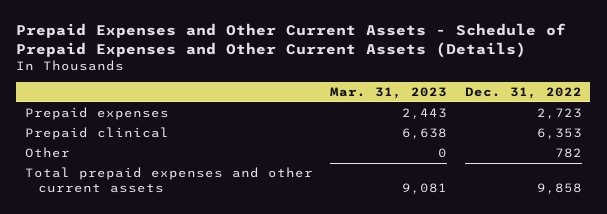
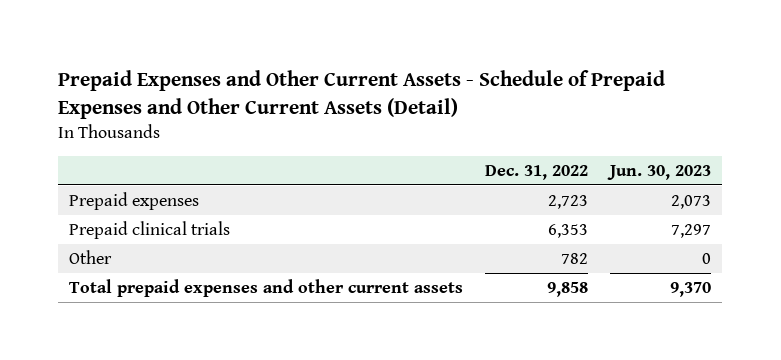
[16,23,567,58] Prepaid Expenses and Other Current Assets - Schedule of Prepaid Expenses and Other Current Assets (Details) -> [58,70,666,119] Prepaid Expenses and Other Current Assets - Schedule of Prepaid Expenses and Other Current Assets (Detail)
[330,87,448,100] Mar. 31, 2023 -> none
none -> [607,164,712,180] Jun. 30, 2023
[25,127,170,141] Prepaid clinical -> [69,220,231,239] Prepaid clinical trials

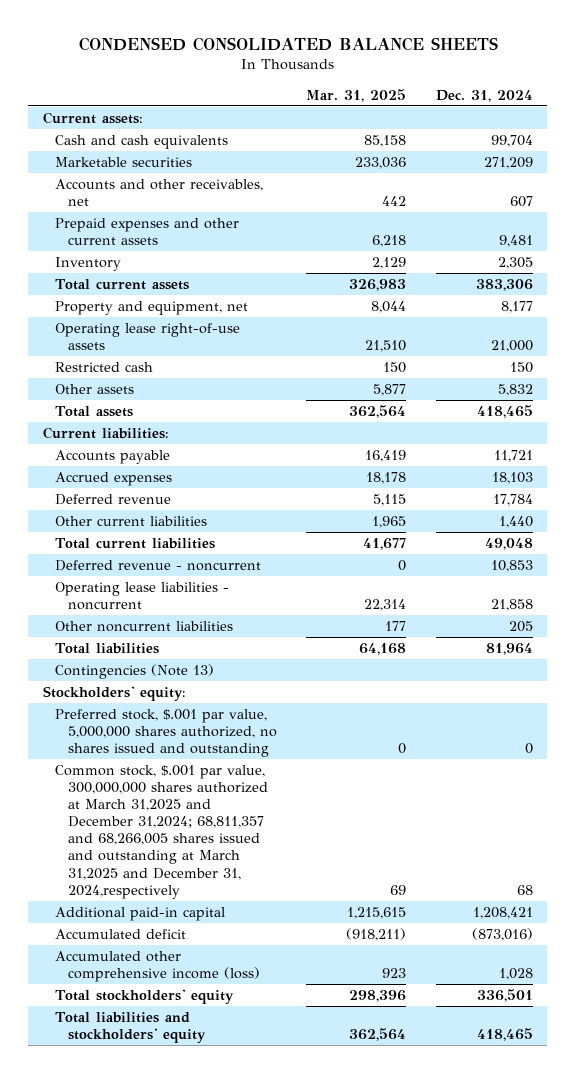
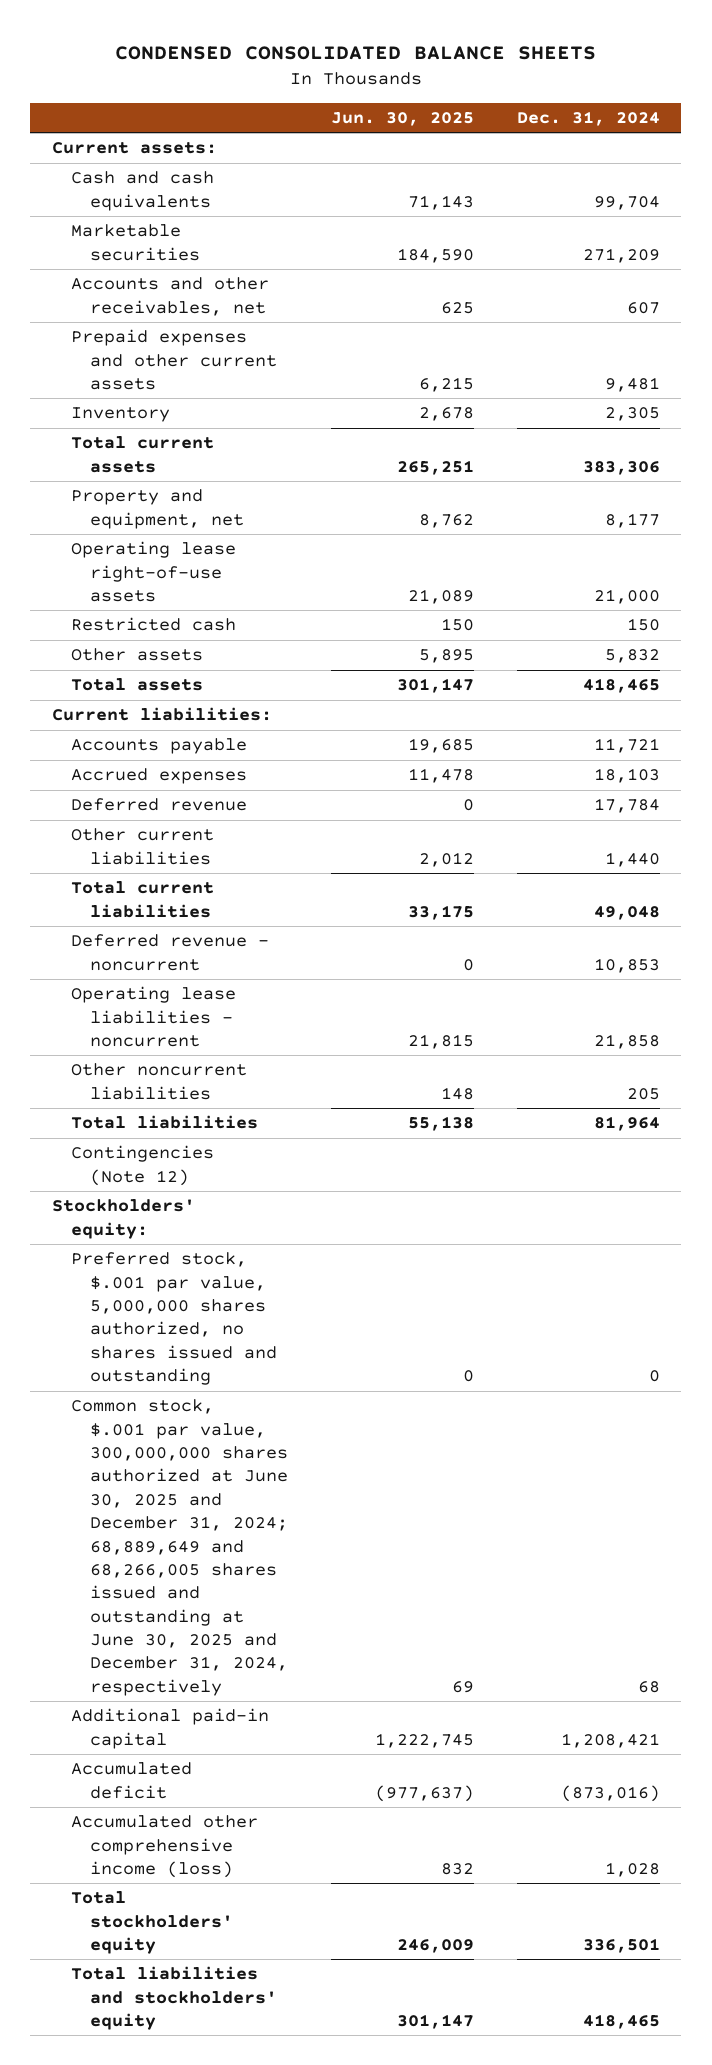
[306,88,407,102] Mar. 31, 2025 -> none
none -> [330,111,474,126] Jun. 30, 2025
[55,663,215,679] Contingencies (Note 13) -> [70,1145,214,1186] Contingencies (Note 12)
[55,764,268,899] Common stock, $.001 par value, 300,000,000 shares authorized at March 31,2025 and December 31,2024; 68,811,357 and 68,266,005 shares issued and outstanding at March 31,2025 and December 31, 2024,respectively -> [70,1399,288,1696] Common stock, $.001 par value, 300,000,000 shares authorized at June 30, 2025 and December 31, 2024; 68,889,649 and 68,266,005 shares issued and outstanding at June 30, 2025 and December 31, 2024, respectively

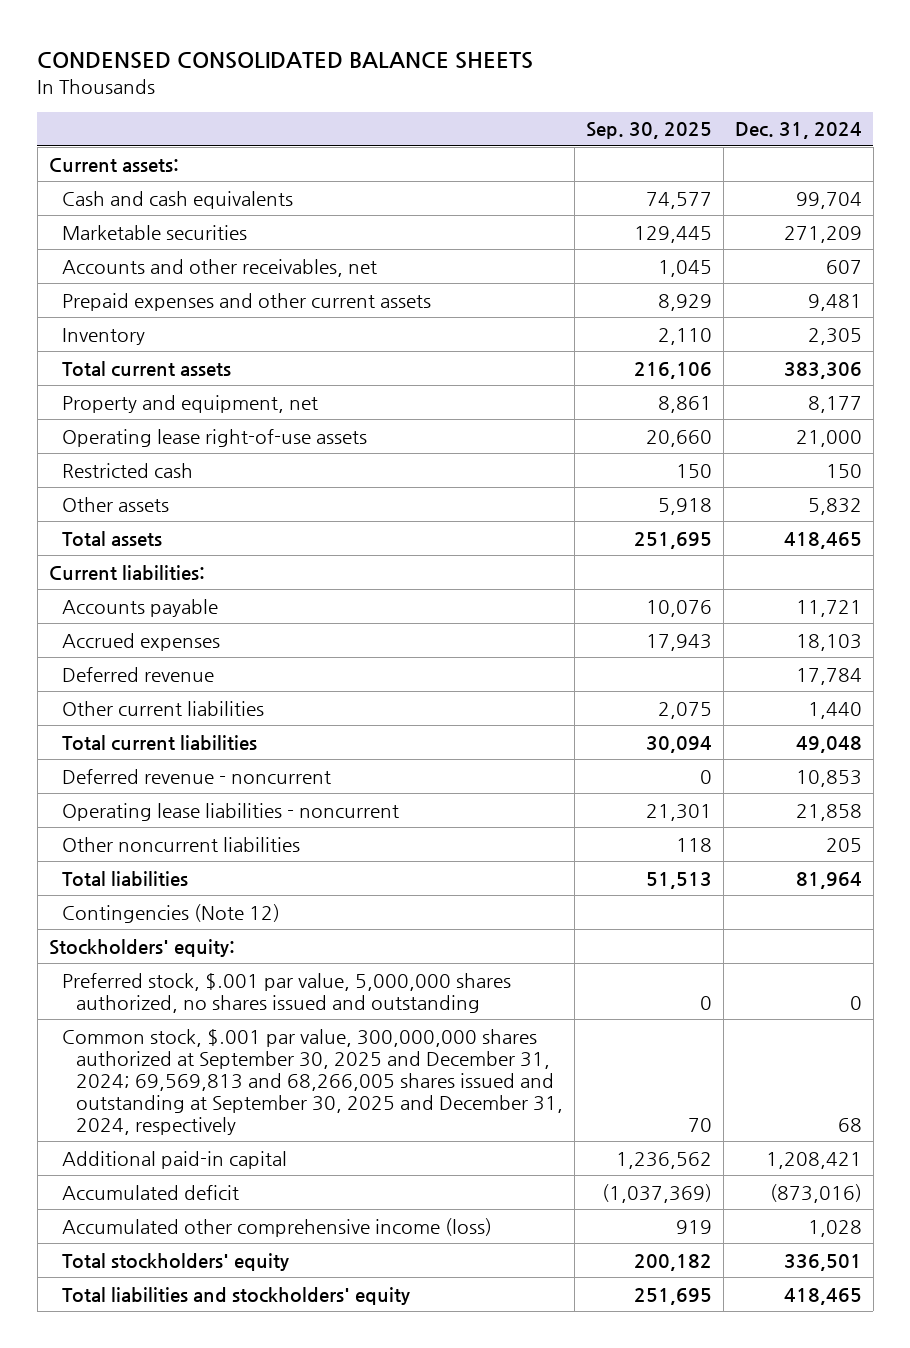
[330,111,474,126] Jun. 30, 2025 -> none
none -> [585,122,712,140] Sep. 30, 2025
[70,1399,288,1696] Common stock, $.001 par value, 300,000,000 shares authorized at June 30, 2025 and December 31, 2024; 68,889,649 and 68,266,005 shares issued and outstanding at June 30, 2025 and December 31, 2024, respectively -> [62,1028,563,1136] Common stock, $.001 par value, 300,000,000 shares authorized at September 30, 2025 and December 31, 2024; 69,569,813 and 68,266,005 shares issued and outstanding at September 30, 2025 and December 31, 2024, respectively

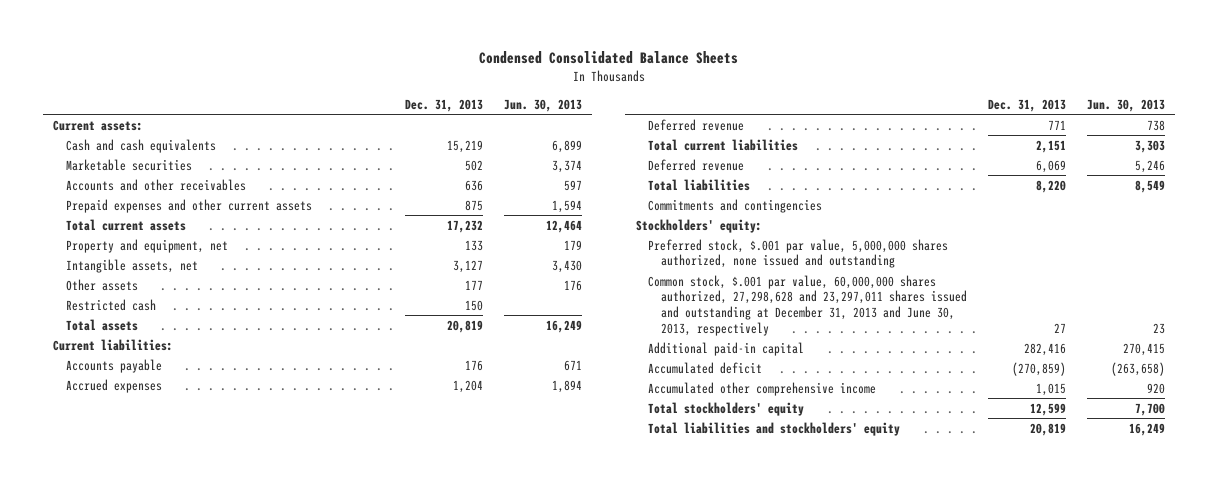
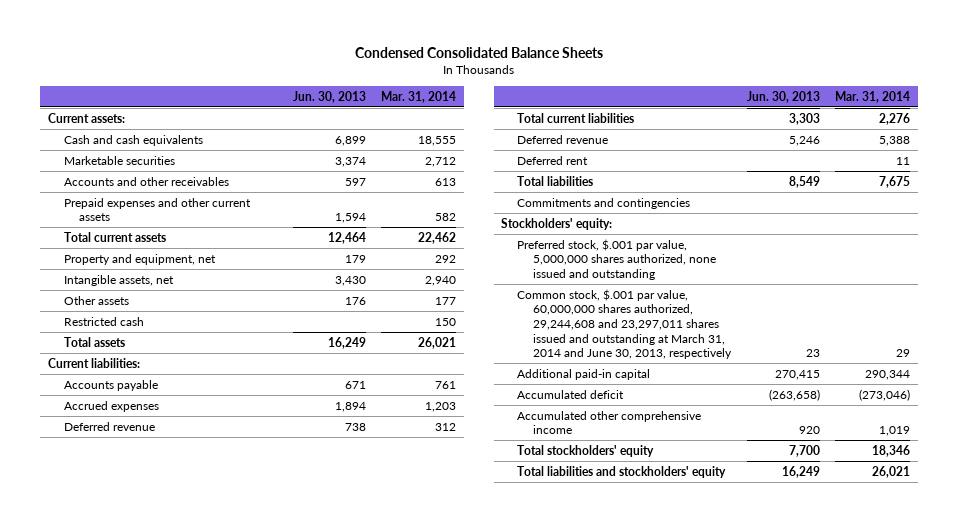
[404,98,483,112] Dec. 31, 2013 -> none
none -> [381,90,457,103] Mar. 31, 2014
none -> [517,155,589,165] Deferred rent
[648,274,967,336] Common stock, $.001 par value, 60,000,000 shares authorized, 27,298,628 and 23,297,011 shares issued and outstanding at December 31, 2013 and June 30, 2013, respectively -> [517,288,733,360] Common stock, $.001 par value, 60,000,000 shares authorized, 29,244,608 and 23,297,011 shares issued and outstanding at March 31, 2014 and June 30, 2013, respectively

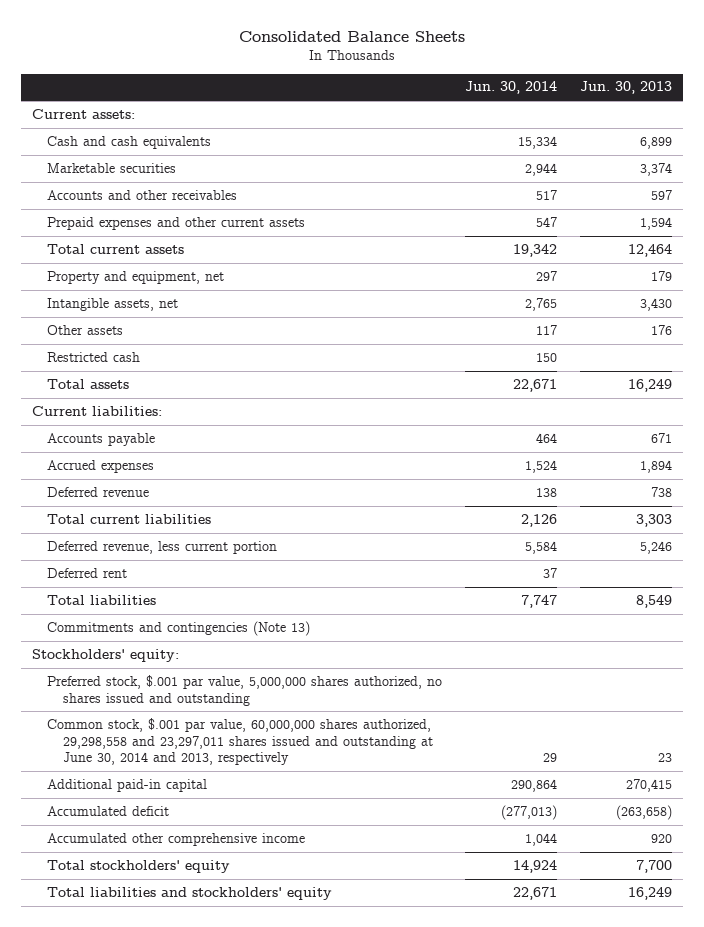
[354,47,603,59] Condensed Consolidated Balance Sheets -> [238,30,465,42] Consolidated Balance Sheets
[381,90,457,103] Mar. 31, 2014 -> none
none -> [465,81,558,95] Jun. 30, 2014
[517,134,609,144] Deferred revenue -> [47,540,278,554] Deferred revenue, less current portion
[517,197,691,209] Commitments and contingencies -> [47,620,311,636] Commitments and contingencies (Note 13)
[517,238,717,280] Preferred stock, $.001 par value, 5,000,000 shares authorized, none issued and outstanding -> [47,674,443,706] Preferred stock, $.001 par value, 5,000,000 shares authorized, no shares issued and outstanding
[517,288,733,360] Common stock, $.001 par value, 60,000,000 shares authorized, 29,244,608 and 23,297,011 shares issued and outstanding at March 31, 2014 and June 30, 2013, respectively -> [47,717,433,766] Common stock, $.001 par value, 60,000,000 shares authorized, 29,298,558 and 23,297,011 shares issued and outstanding at June 30, 2014 and 2013, respectively

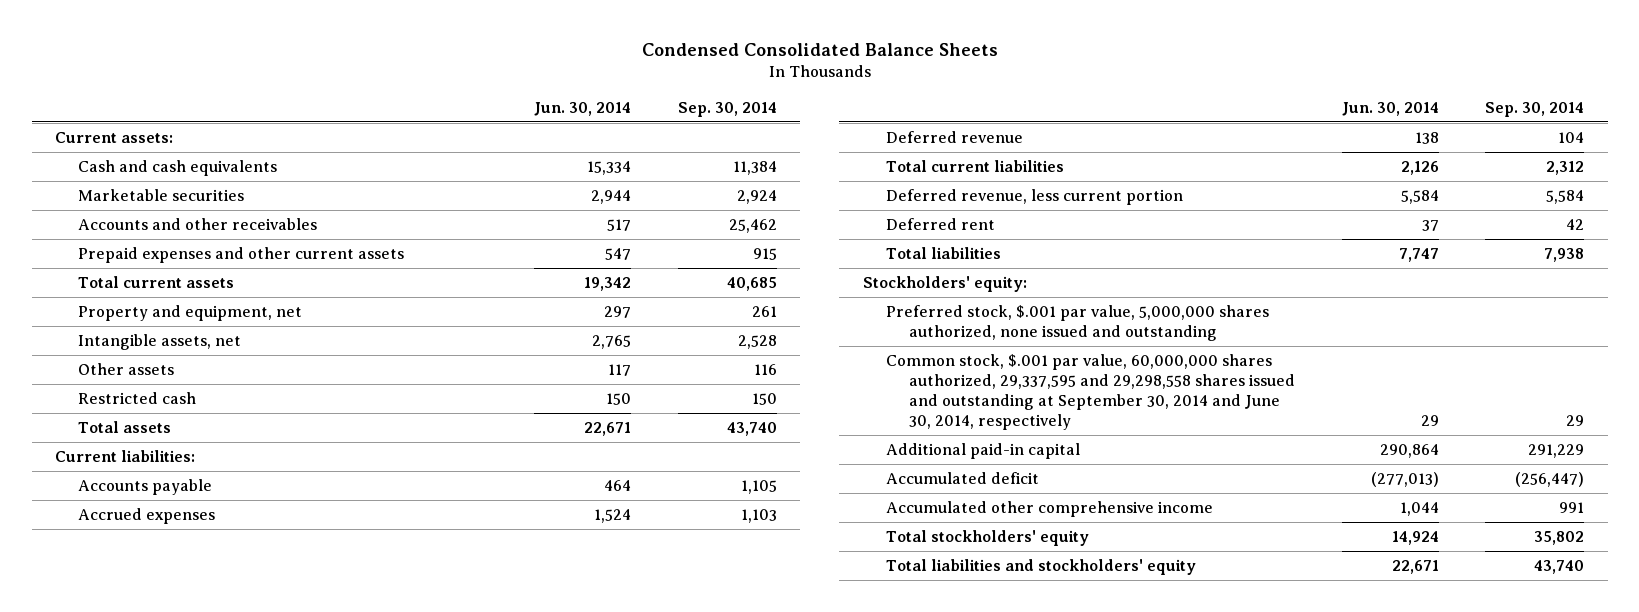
[238,30,465,42] Consolidated Balance Sheets -> [641,43,998,57] Condensed Consolidated Balance Sheets
[579,81,672,95] Jun. 30, 2013 -> none
none -> [677,101,777,117] Sep. 30, 2014
[47,620,311,636] Commitments and contingencies (Note 13) -> none
[47,674,443,706] Preferred stock, $.001 par value, 5,000,000 shares authorized, no shares issued and outstanding -> [885,304,1269,341] Preferred stock, $.001 par value, 5,000,000 shares authorized, none issued and outstanding
[47,717,433,766] Common stock, $.001 par value, 60,000,000 shares authorized, 29,298,558 and 23,297,011 shares issued and outstanding at June 30, 2014 and 2013, respectively -> [885,353,1296,430] Common stock, $.001 par value, 60,000,000 shares authorized, 29,337,595 and 29,298,558 shares issued and outstanding at September 30, 2014 and June 30, 2014, respectively

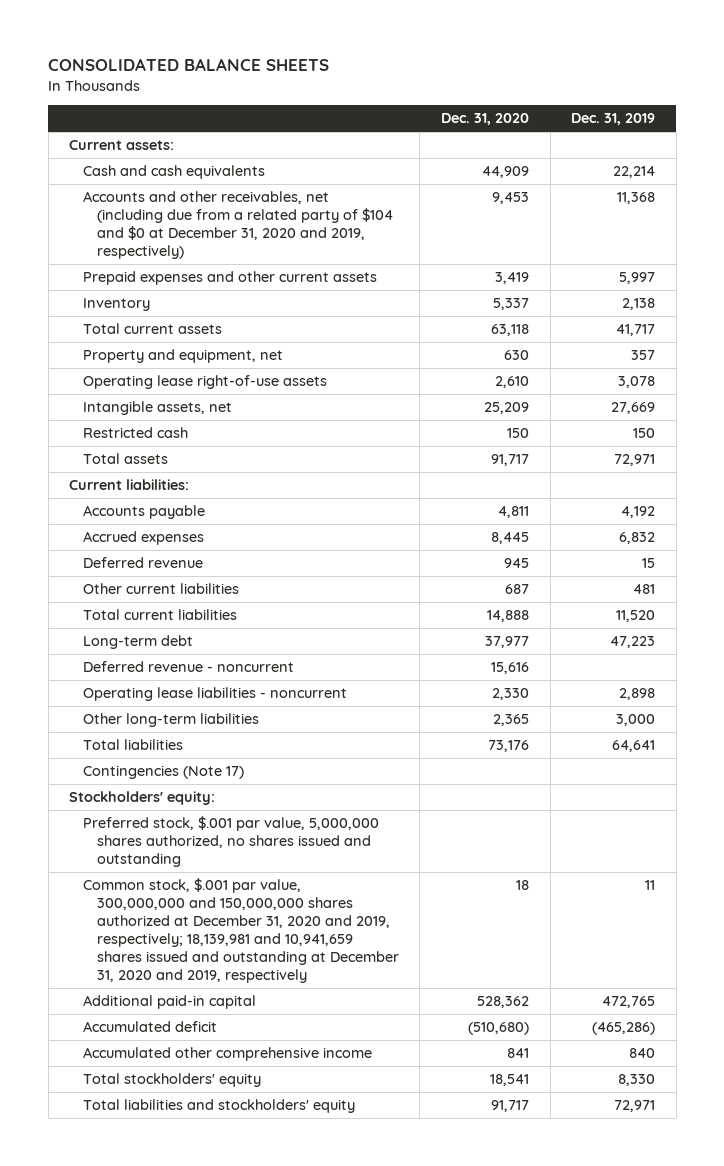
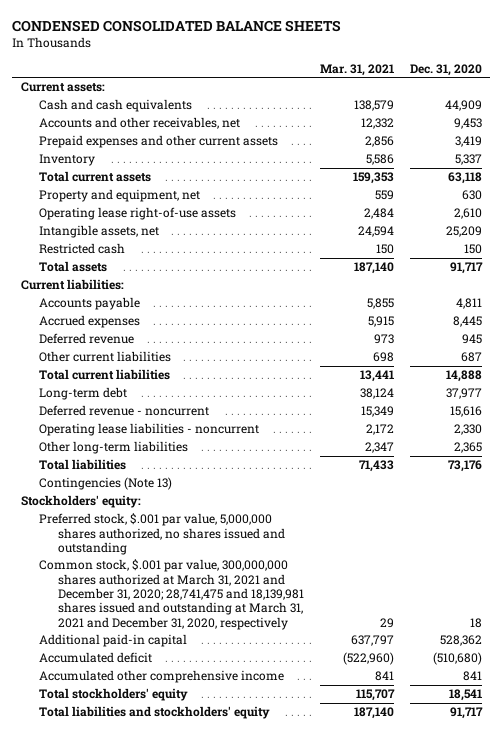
[48,57,330,71] CONSOLIDATED BALANCE SHEETS -> [12,20,342,33] CONDENSED CONSOLIDATED BALANCE SHEETS
[571,113,656,126] Dec. 31, 2019 -> none
none -> [319,63,394,76] Mar. 31, 2021
[83,191,393,259] Accounts and other receivables, net (including due from a related party of $104 and $0 at December 31, 2020 and 2019, respectively) -> [39,117,241,130] Accounts and other receivables, net
[83,765,245,780] Contingencies (Note 17) -> [39,477,173,491] Contingencies (Note 13)
[83,878,399,983] Common stock, $.001 par value, 300,000,000 and 150,000,000 shares authorized at December 31, 2020 and 2019, respectively; 18,139,981 and 10,941,659 shares issued and outstanding at December 31, 2020 and 2019, respectively -> [39,559,304,630] Common stock, $.001 par value, 300,000,000 shares authorized at March 31, 2021 and December 31, 2020; 28,741,475 and 18,139,981 shares issued and outstanding at March 31, 2021 and December 31, 2020, respectively

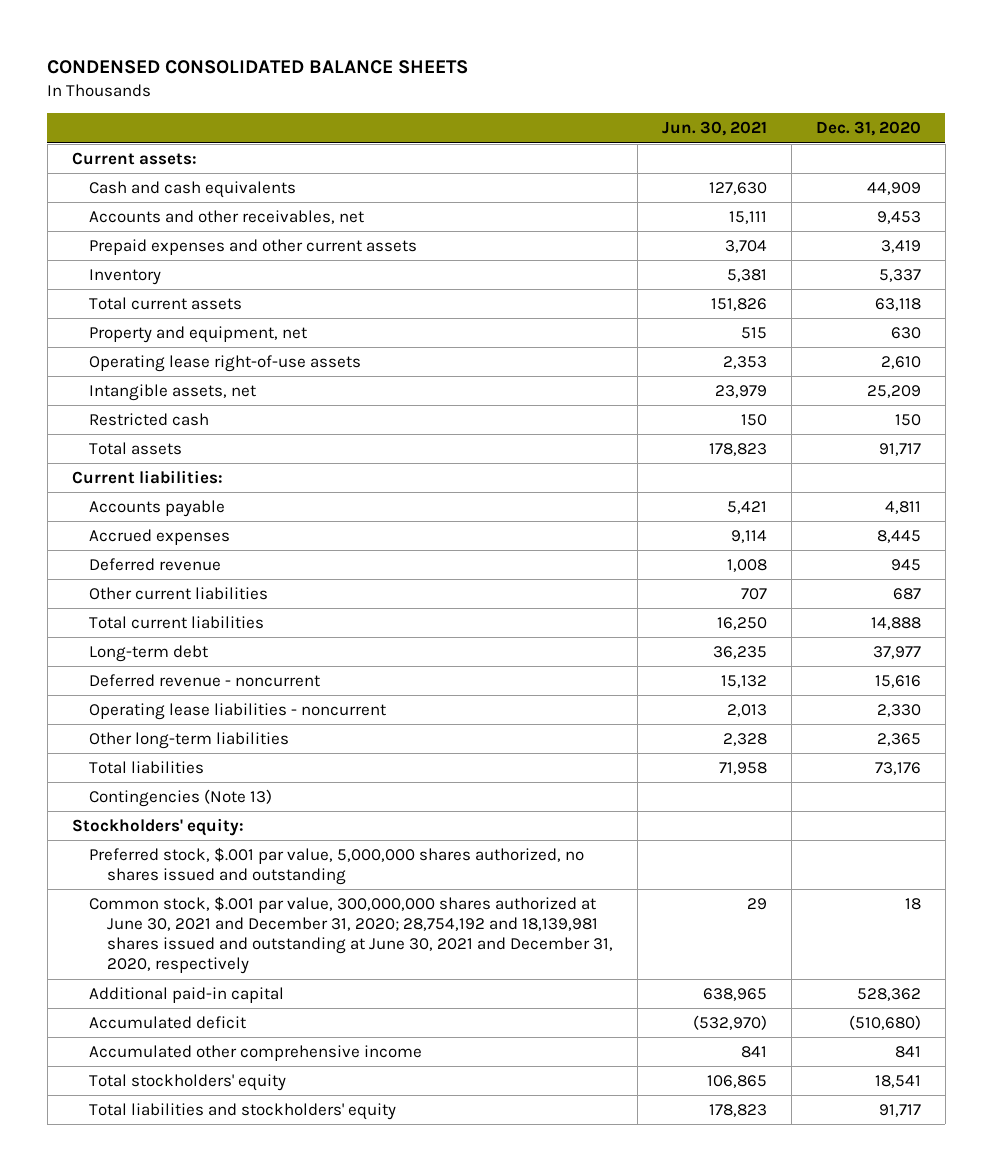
[319,63,394,76] Mar. 31, 2021 -> none
none -> [661,121,767,137] Jun. 30, 2021
[39,559,304,630] Common stock, $.001 par value, 300,000,000 shares authorized at March 31, 2021 and December 31, 2020; 28,741,475 and 18,139,981 shares issued and outstanding at March 31, 2021 and December 31, 2020, respectively -> [89,896,613,975] Common stock, $.001 par value, 300,000,000 shares authorized at June 30, 2021 and December 31, 2020; 28,754,192 and 18,139,981 shares issued and outstanding at June 30, 2021 and December 31, 2020, respectively

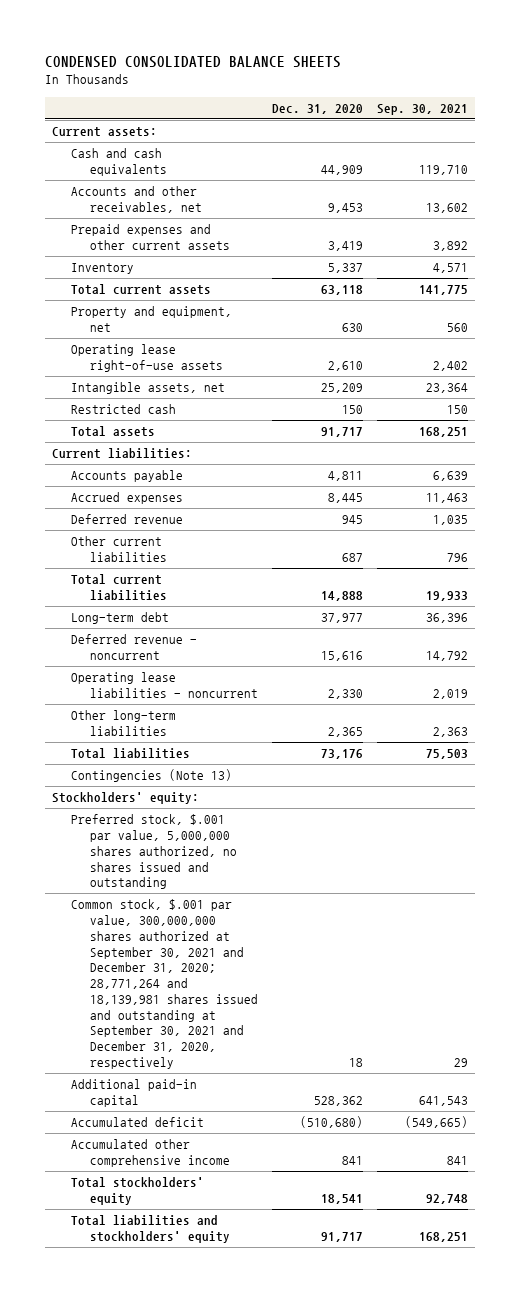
[661,121,767,137] Jun. 30, 2021 -> none
none -> [377,103,469,115] Sep. 30, 2021
[89,896,613,975] Common stock, $.001 par value, 300,000,000 shares authorized at June 30, 2021 and December 31, 2020; 28,754,192 and 18,139,981 shares issued and outstanding at June 30, 2021 and December 31, 2020, respectively -> [70,899,258,1069] Common stock, $.001 par value, 300,000,000 shares authorized at September 30, 2021 and December 31, 2020; 28,771,264 and 18,139,981 shares issued and outstanding at September 30, 2021 and December 31, 2020, respectively

